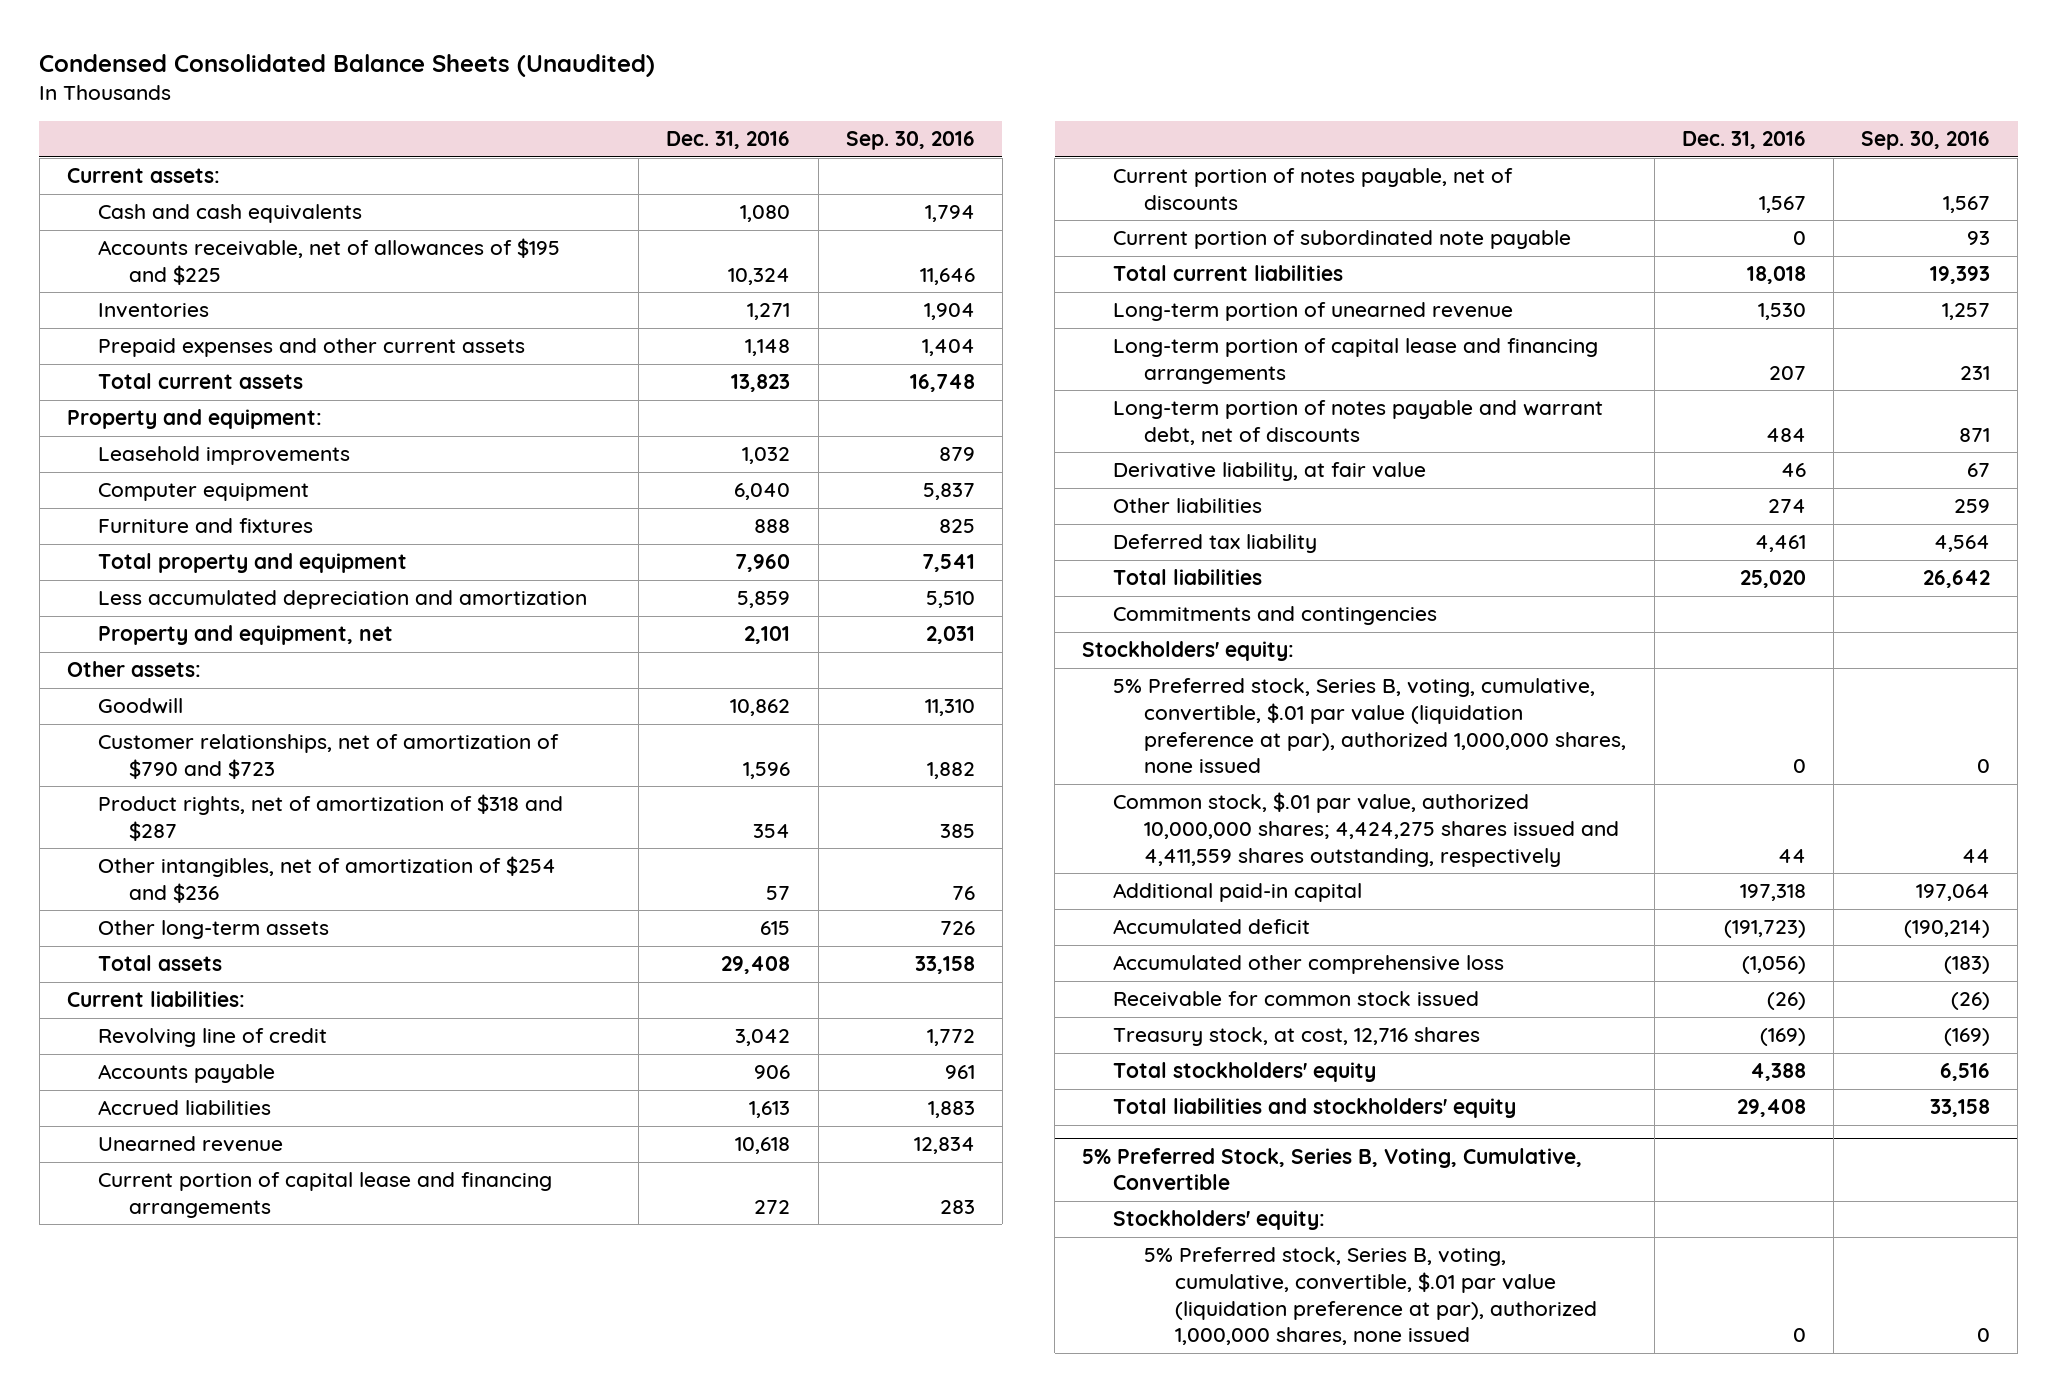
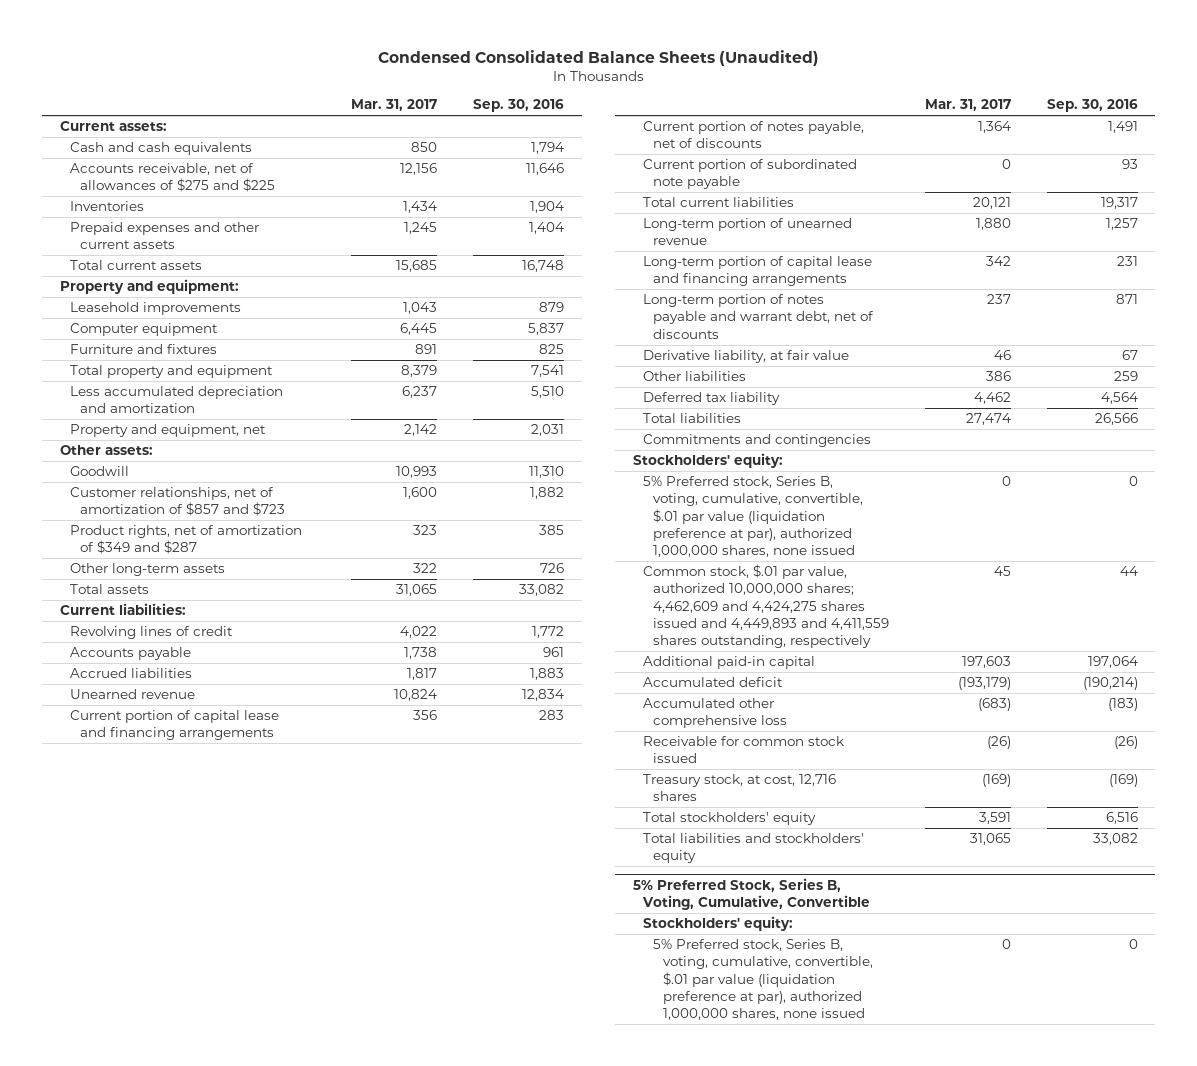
[666,131,791,150] Dec. 31, 2016 -> none
none -> [351,99,438,112] Mar. 31, 2017
[98,238,561,285] Accounts receivable, net of allowances of $195 and $225 -> [69,163,275,193] Accounts receivable, net of allowances of $275 and $225
[98,856,557,903] Other intangibles, net of amortization of $254 and $236 -> none
[98,734,560,779] Customer relationships, net of amortization of $790 and $723 -> [69,487,285,517] Customer relationships, net of amortization of $857 and $723
[98,794,564,841] Product rights, net of amortization of $318 and $287 -> [69,525,302,555] Product rights, net of amortization of $349 and $287
[914,956,975,975] 33,158 -> [519,584,565,597] 33,082
[98,1028,328,1048] Revolving line of credit -> [69,626,233,640] Revolving lines of credit
[1943,195,1991,213] 1,567 -> [1107,121,1138,134] 1,491
[1930,266,1991,285] 19,393 -> [1100,197,1138,210] 19,317
[1923,570,1991,589] 26,642 -> [1094,413,1138,426] 26,566
[1113,792,1620,867] Common stock, $.01 par value, authorized 10,000,000 shares; 4,424,275 shares issued and 4,411,559 shares outstanding, respectively -> [643,564,890,648] Common stock, $.01 par value, authorized 10,000,000 shares; 4,462,609 and 4,424,275 shares issued and 4,449,893 and 4,411,559 shares outstanding, respectively
[1930,1099,1991,1118] 33,158 -> [1092,833,1138,846] 33,082

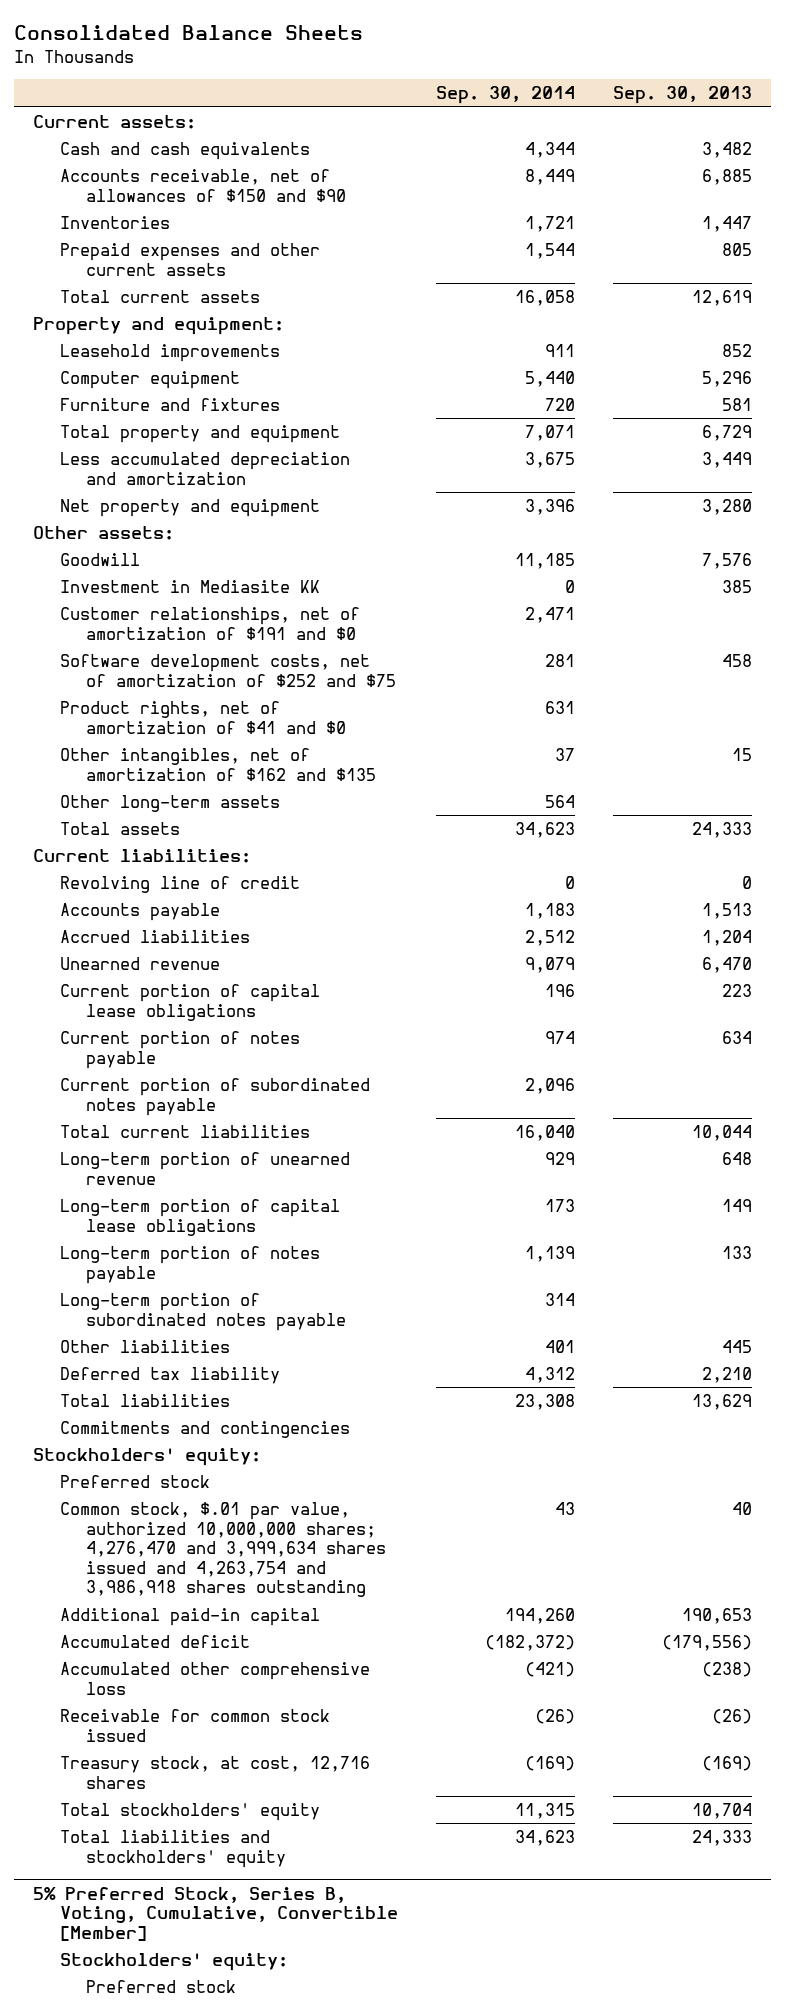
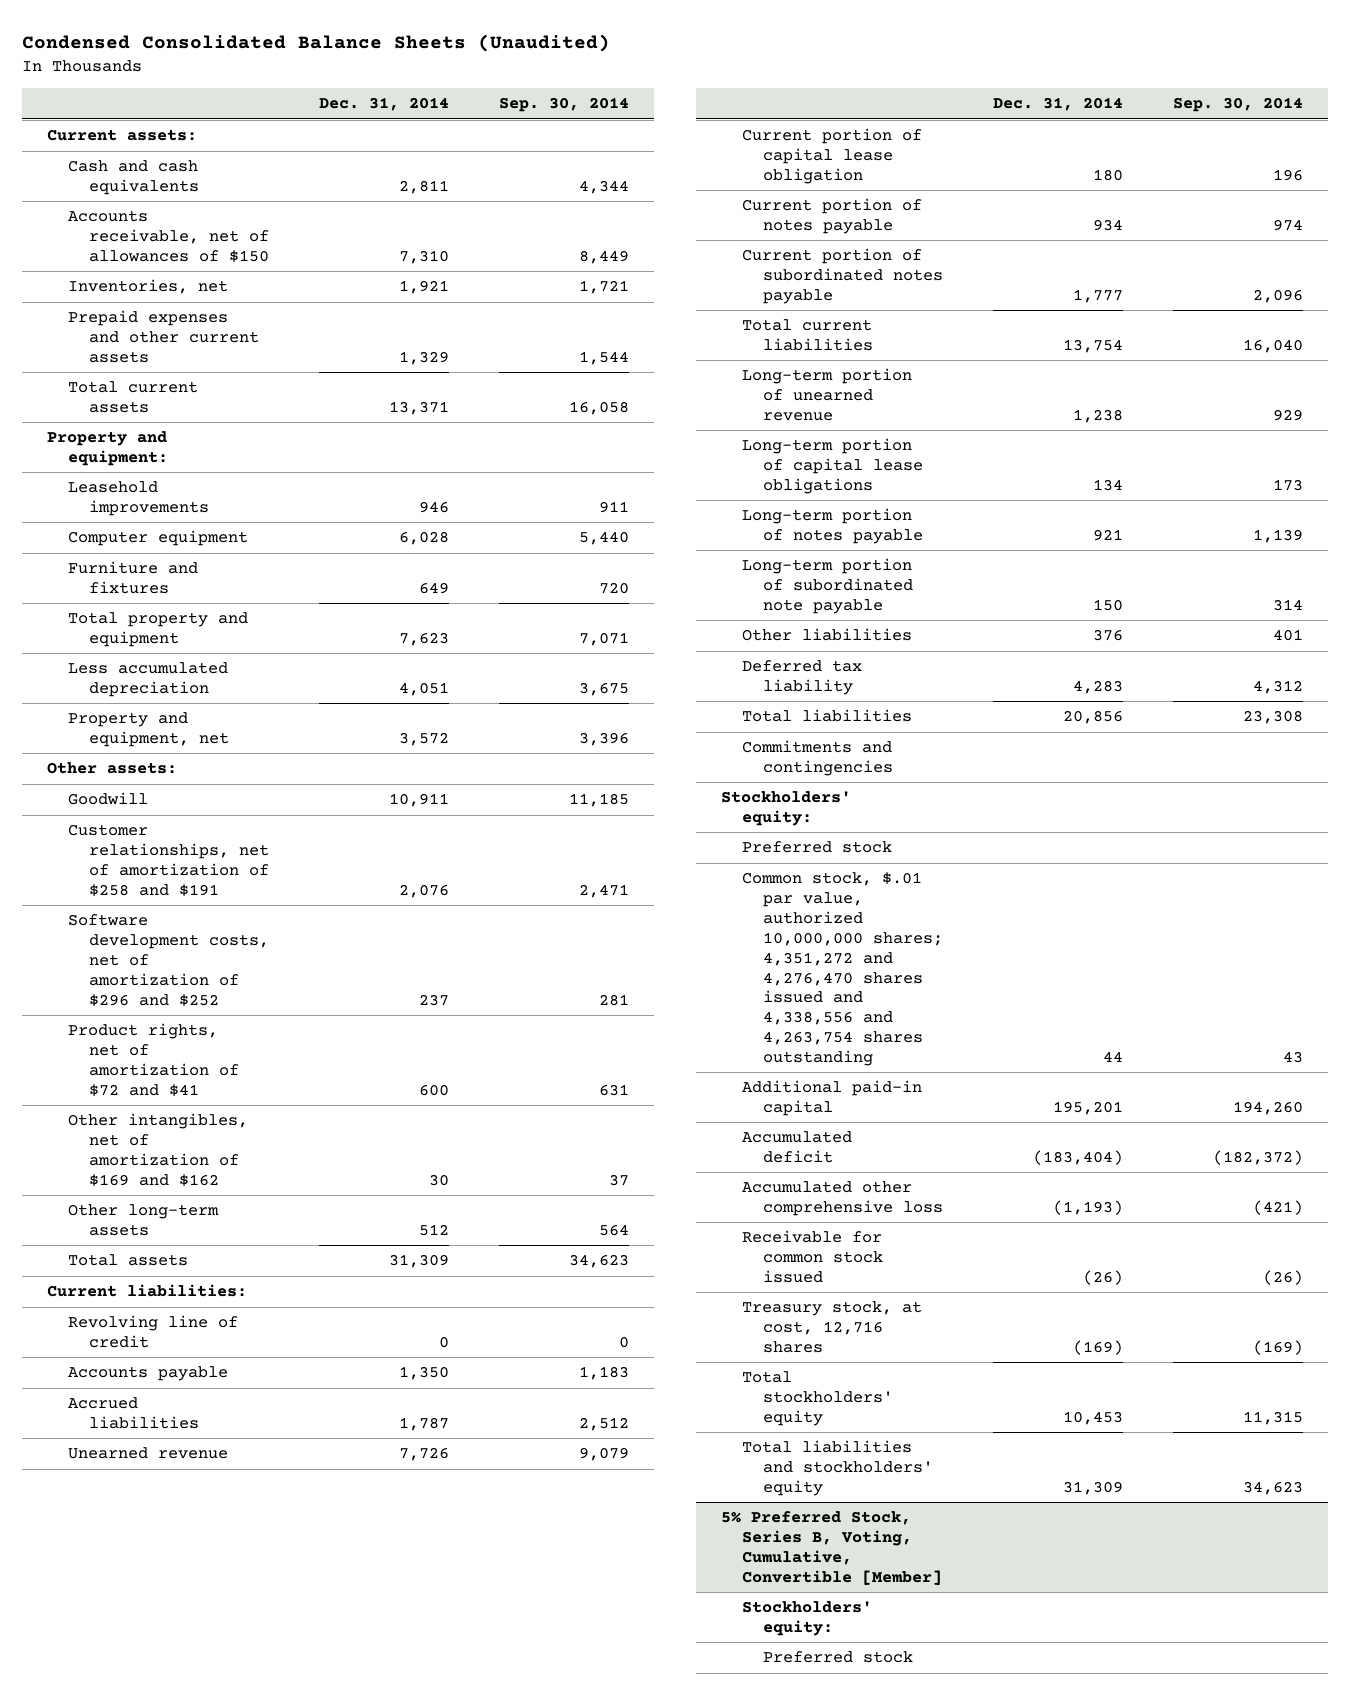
[14,25,364,41] Consolidated Balance Sheets -> [22,34,611,53] Condensed Consolidated Balance Sheets (Unaudited)
[613,86,753,105] Sep. 30, 2013 -> none
none -> [319,97,450,112] Dec. 31, 2014
[59,169,347,202] Accounts receivable, net of allowances of $150 and $90 -> [68,210,270,263] Accounts receivable, net of allowances of $150
[59,216,170,230] Inventories -> [68,279,229,295] Inventories, net
[59,452,350,485] Less accumulated depreciation and amortization -> [68,662,229,698] Less accumulated depreciation
[59,499,320,518] Net property and equipment -> [68,712,230,748] Property and equipment, net
[59,580,320,594] Investment in Mediasite KK -> none
[59,607,360,640] Customer relationships, net of amortization of $191 and $0 -> [68,824,270,897] Customer relationships, net of amortization of $258 and $191
[59,654,397,687] Software development costs, net of amortization of $252 and $75 -> [68,914,270,1007] Software development costs, net of amortization of $296 and $252
[59,701,347,734] Product rights, net of amortization of $41 and $0 -> [68,1023,240,1097] Product rights, net of amortization of $72 and $41
[59,748,377,781] Other intangibles, net of amortization of $162 and $135 -> [68,1113,249,1187] Other intangibles, net of amortization of $169 and $162
[59,984,320,1021] Current portion of capital lease obligations -> [742,128,923,184] Current portion of capital lease obligation
[59,1293,347,1331] Long-term portion of subordinated notes payable -> [742,558,914,614] Long-term portion of subordinated note payable
[59,1502,387,1598] Common stock, $.01 par value, authorized 10,000,000 shares; 4,276,470 and 3,999,634 shares issued and 4,263,754 and 3,986,918 shares outstanding -> [742,872,944,1067] Common stock, $.01 par value, authorized 10,000,000 shares; 4,351,272 and 4,276,470 shares issued and 4,338,556 and 4,263,754 shares outstanding

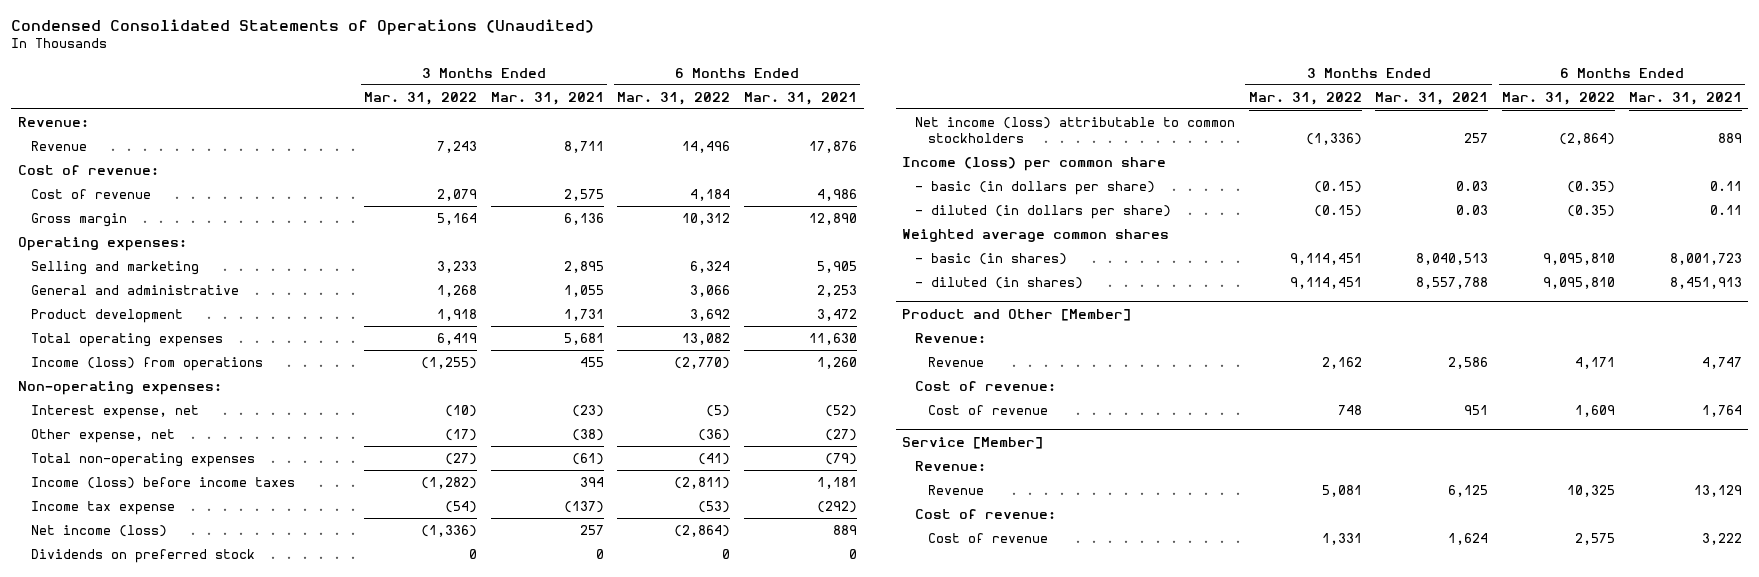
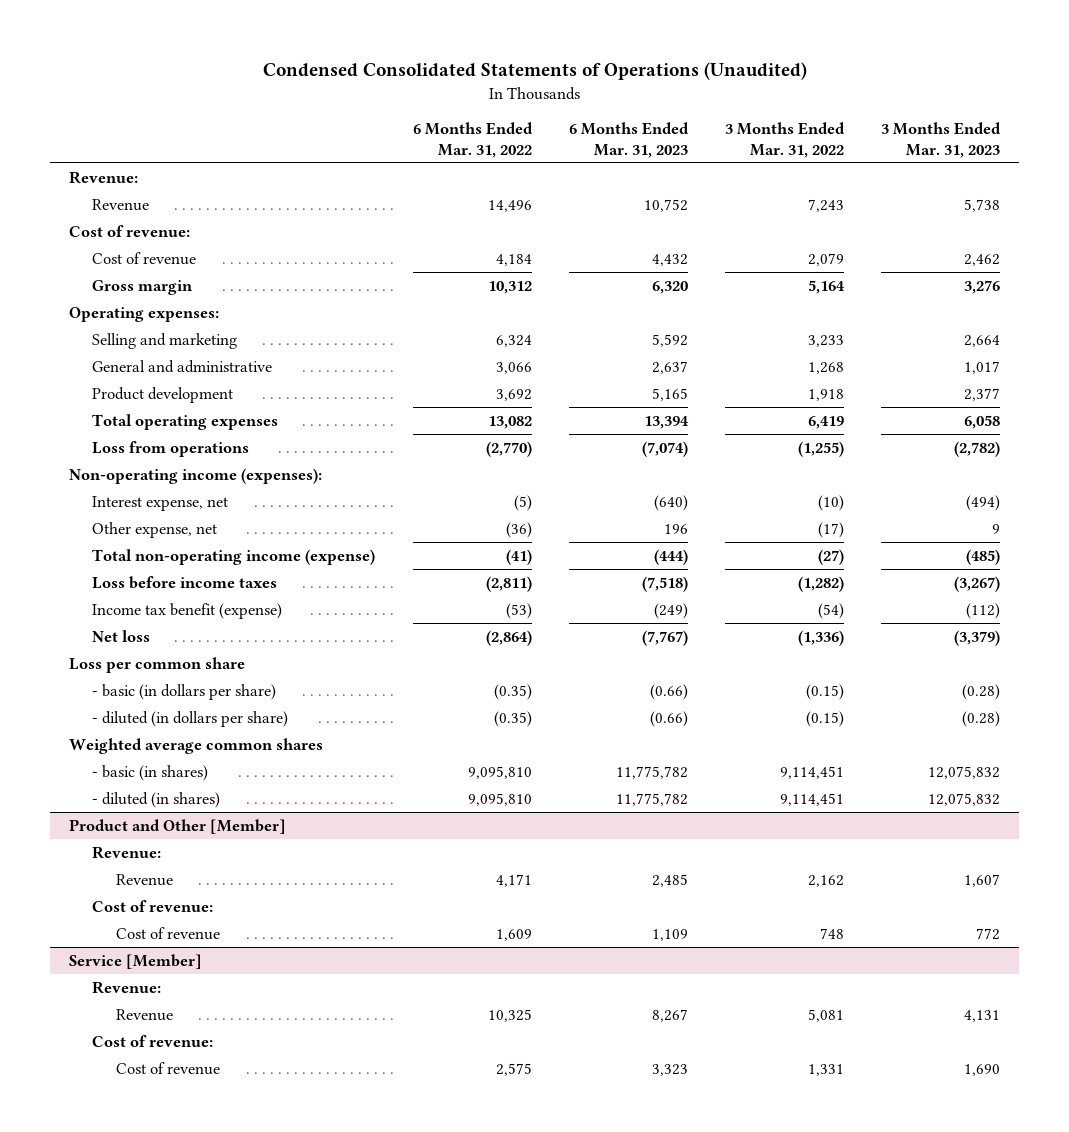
[490,91,604,105] Mar. 31, 2021 -> none
[743,91,857,105] Mar. 31, 2021 -> none
none -> [568,122,689,158] 6 Months Ended Mar. 31, 2023
none -> [881,122,1002,158] 3 Months Ended Mar. 31, 2023
[30,356,263,371] Income (loss) from operations -> [92,441,250,458] Loss from operations
[17,380,222,395] Non-operating expenses: -> [68,468,322,485] Non-operating income (expenses):
[30,548,255,563] Dividends on preferred stock -> none
[915,116,1236,143] Net income (loss) attributable to common stockholders -> none
[30,452,255,467] Total non-operating expenses -> [92,549,376,566] Total non-operating income (expense)
[30,476,295,489] Income (loss) before income taxes -> [92,576,278,590] Loss before income taxes
[30,500,175,515] Income tax expense -> [92,603,283,620] Income tax benefit (expense)
[30,524,167,537] Net income (loss) -> [92,630,151,643] Net loss
[902,156,1167,171] Income (loss) per common share -> [68,657,245,674] Loss per common share

